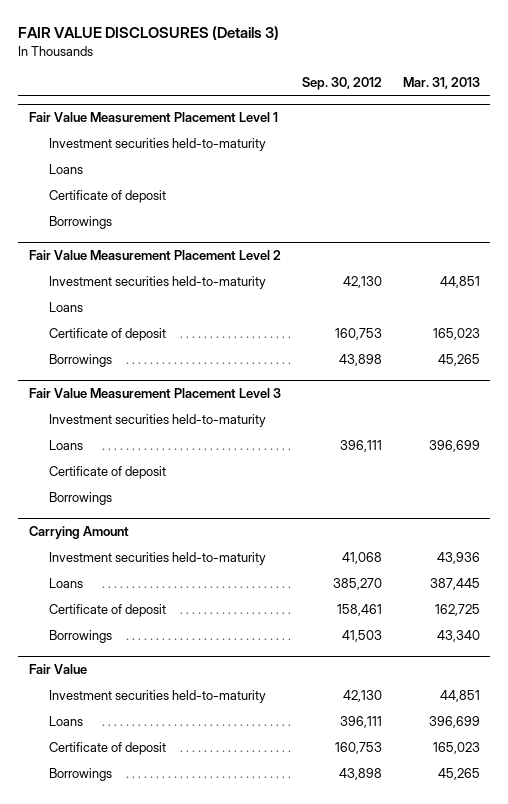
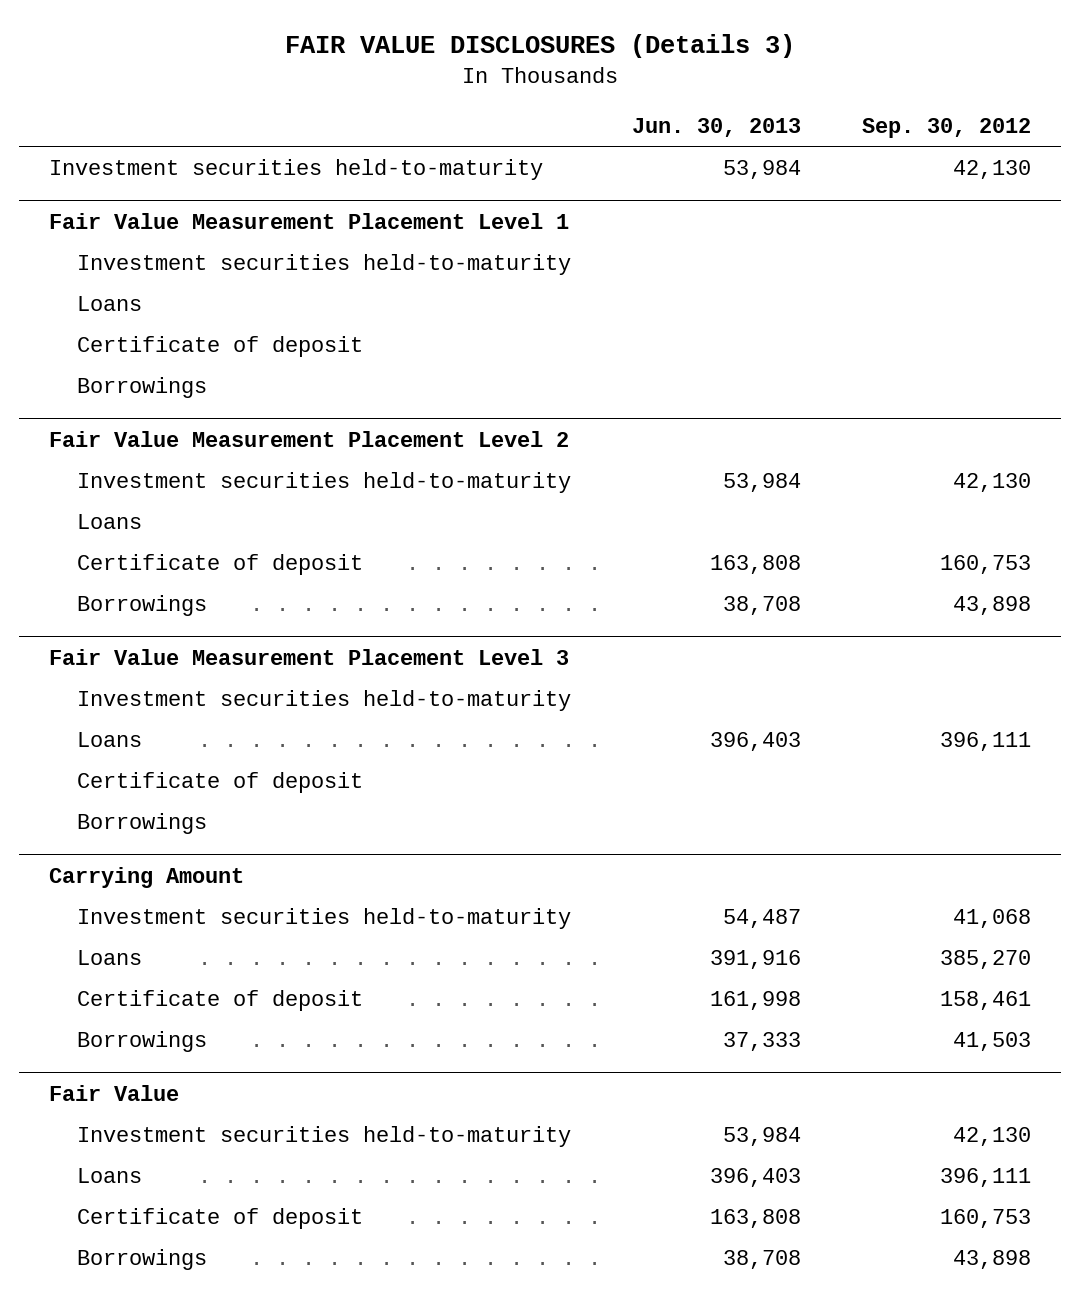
[402,76,480,89] Mar. 31, 2013 -> none
none -> [631,117,801,137] Jun. 30, 2013
none -> [49,158,544,180] Investment securities held-to-maturity

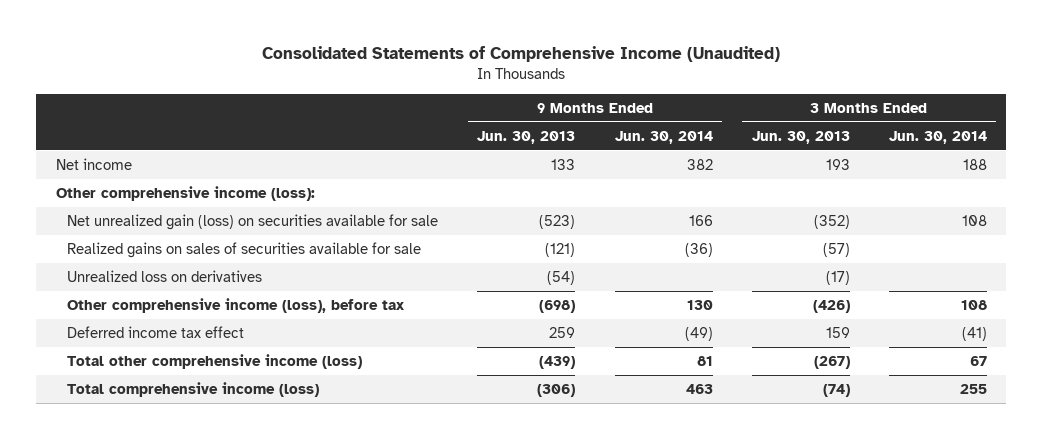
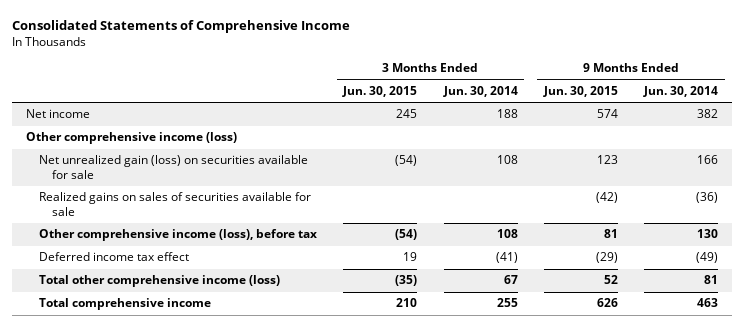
[262,46,781,63] Consolidated Statements of Comprehensive Income (Unaudited) -> [12,20,351,34] Consolidated Statements of Comprehensive Income
[477,130,576,144] Jun. 30, 2013 -> none
[751,130,850,144] Jun. 30, 2013 -> none
none -> [342,85,418,97] Jun. 30, 2015
none -> [543,85,619,97] Jun. 30, 2015
[55,185,315,201] Other comprehensive income (loss): -> [25,132,237,145] Other comprehensive income (loss)
[67,269,263,282] Unrealized loss on derivatives -> none
[67,381,320,397] Total comprehensive income (loss) -> [38,298,211,311] Total comprehensive income

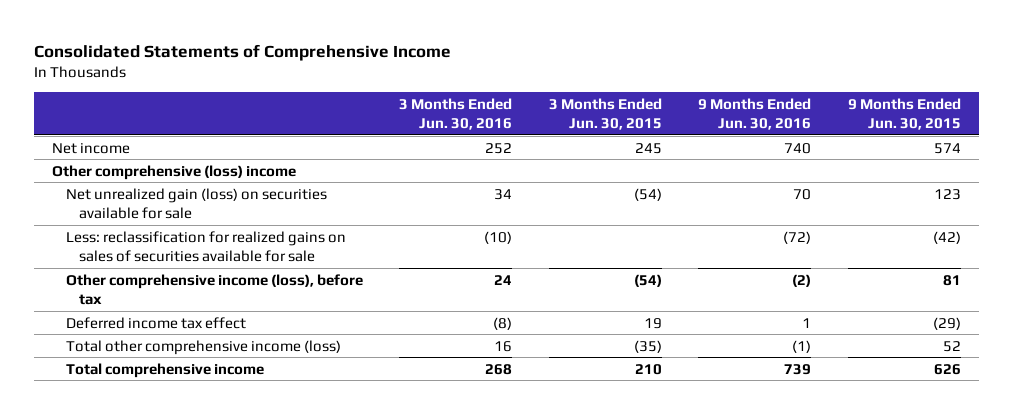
[442,85,518,97] Jun. 30, 2014 -> none
[643,85,719,97] Jun. 30, 2014 -> none
none -> [399,97,513,130] 3 Months Ended Jun. 30, 2016
none -> [698,97,812,130] 9 Months Ended Jun. 30, 2016
[25,132,237,145] Other comprehensive income (loss) -> [52,164,297,180] Other comprehensive (loss) income
[38,192,311,217] Realized gains on sales of securities available for sale -> [65,230,346,262] Less: reclassification for realized gains on sales of securities available for sale

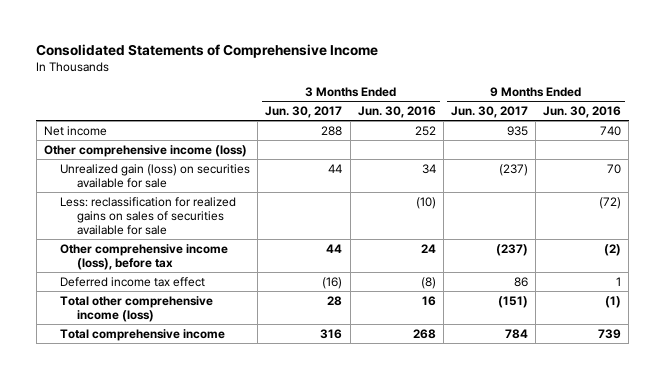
[548,97,662,130] 3 Months Ended Jun. 30, 2015 -> none
[847,97,961,130] 9 Months Ended Jun. 30, 2015 -> none
none -> [265,106,343,119] Jun. 30, 2017
none -> [451,106,529,119] Jun. 30, 2017
[52,164,297,180] Other comprehensive (loss) income -> [43,144,247,157] Other comprehensive income (loss)
[65,187,327,219] Net unrealized gain (loss) on securities available for sale -> [60,163,251,188] Unrealized gain (loss) on securities available for sale

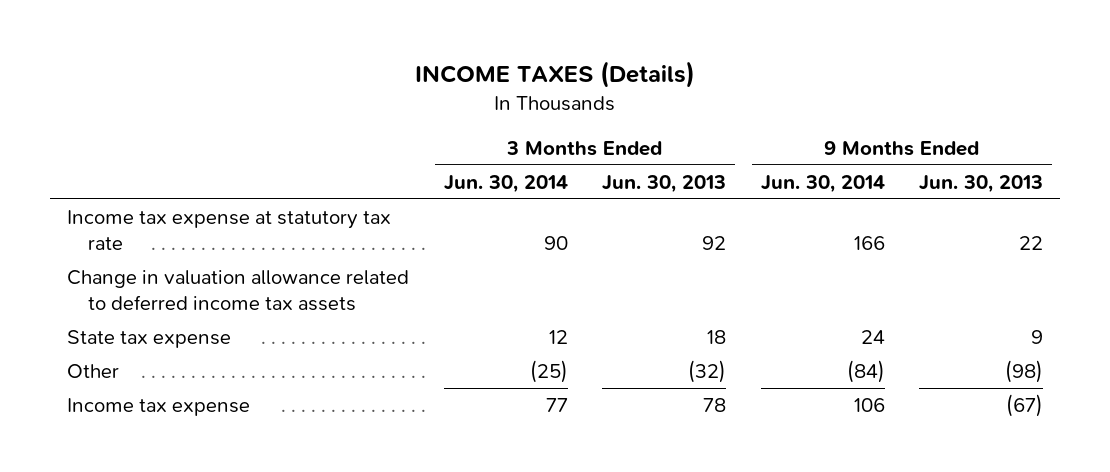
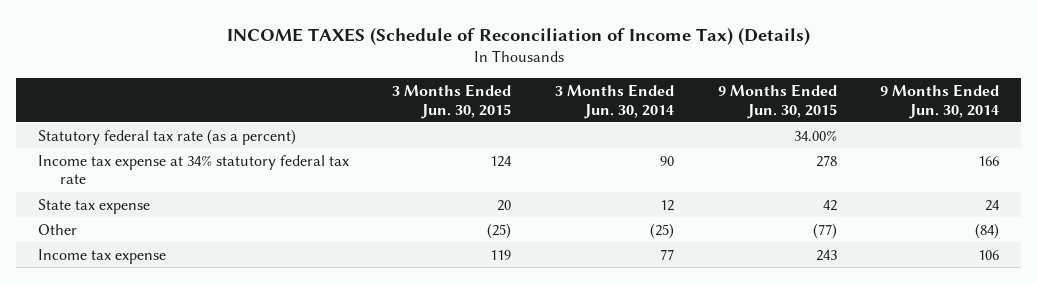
[415,60,696,88] INCOME TAXES (Details) -> [226,26,810,45] INCOME TAXES (Schedule of Reconciliation of Income Tax) (Details)
[602,174,727,193] Jun. 30, 2013 -> none
[919,174,1044,193] Jun. 30, 2013 -> none
none -> [392,83,512,119] 3 Months Ended Jun. 30, 2015
none -> [717,83,837,119] 9 Months Ended Jun. 30, 2015
[66,270,409,312] Change in valuation allowance related to deferred income tax assets -> none
none -> [37,128,296,145] Statutory federal tax rate (as a percent)
[66,210,391,251] Income tax expense at statutory tax rate -> [37,154,349,185] Income tax expense at 34% statutory federal tax rate

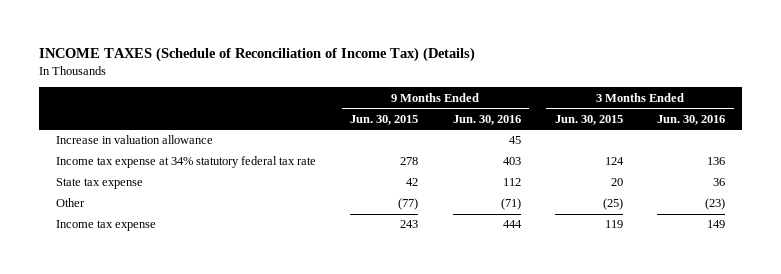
[555,83,675,119] 3 Months Ended Jun. 30, 2014 -> none
[880,83,1000,119] 9 Months Ended Jun. 30, 2014 -> none
none -> [452,114,521,125] Jun. 30, 2016
none -> [657,114,726,125] Jun. 30, 2016
[37,128,296,145] Statutory federal tax rate (as a percent) -> none
none -> [56,135,214,145] Increase in valuation allowance

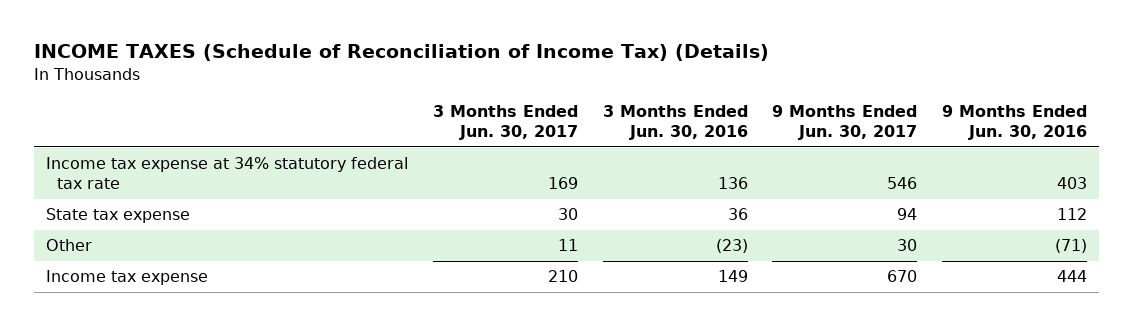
[350,114,419,125] Jun. 30, 2015 -> none
[554,114,623,125] Jun. 30, 2015 -> none
none -> [432,105,578,140] 3 Months Ended Jun. 30, 2017
none -> [772,105,918,140] 9 Months Ended Jun. 30, 2017
[56,135,214,145] Increase in valuation allowance -> none

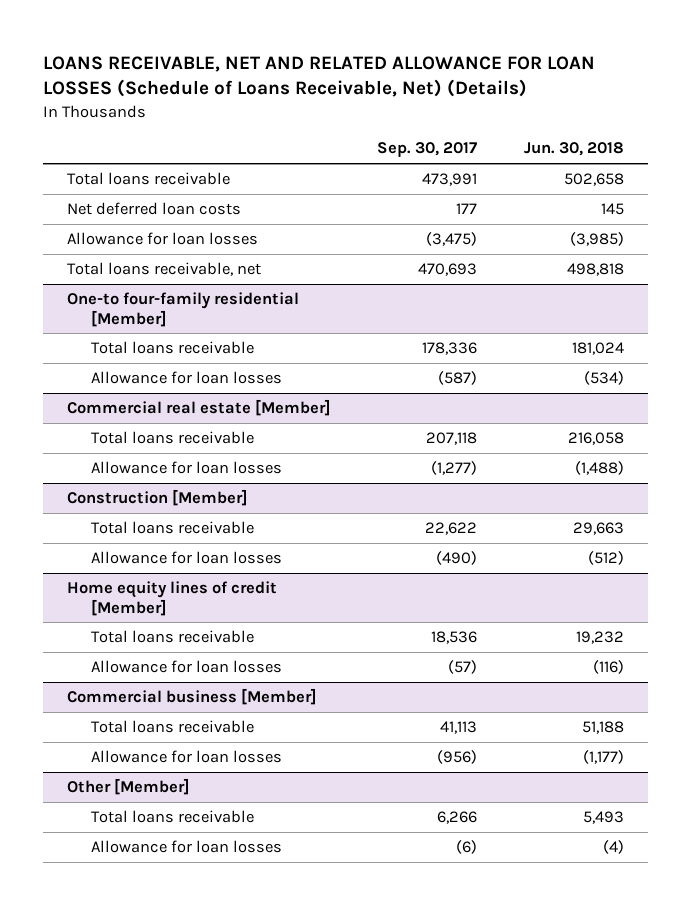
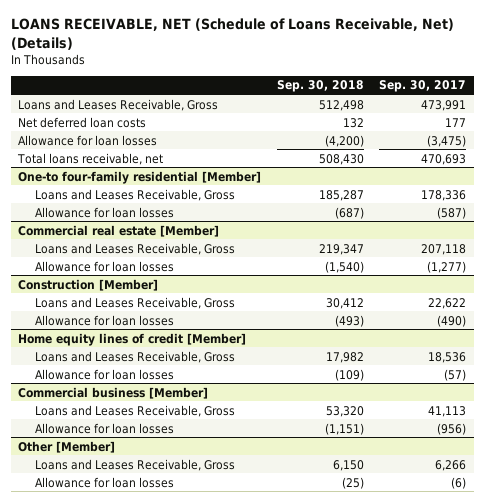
[43,55,596,98] LOANS RECEIVABLE, NET AND RELATED ALLOWANCE FOR LOAN LOSSES (Schedule of Loans Receivable, Net) (Details) -> [10,18,454,50] LOANS RECEIVABLE, NET (Schedule of Loans Receivable, Net) (Details)
[524,142,625,157] Jun. 30, 2018 -> none
none -> [276,80,364,93] Sep. 30, 2018
[66,172,230,186] Total loans receivable -> [18,98,219,111] Loans and Leases Receivable, Gross
[91,341,255,355] Total loans receivable -> [34,188,235,201] Loans and Leases Receivable, Gross
[91,431,255,445] Total loans receivable -> [34,242,235,255] Loans and Leases Receivable, Gross
[91,521,255,535] Total loans receivable -> [34,296,235,309] Loans and Leases Receivable, Gross
[91,630,255,644] Total loans receivable -> [34,350,235,363] Loans and Leases Receivable, Gross
[91,720,255,734] Total loans receivable -> [34,404,235,417] Loans and Leases Receivable, Gross
[91,810,255,824] Total loans receivable -> [34,458,235,471] Loans and Leases Receivable, Gross

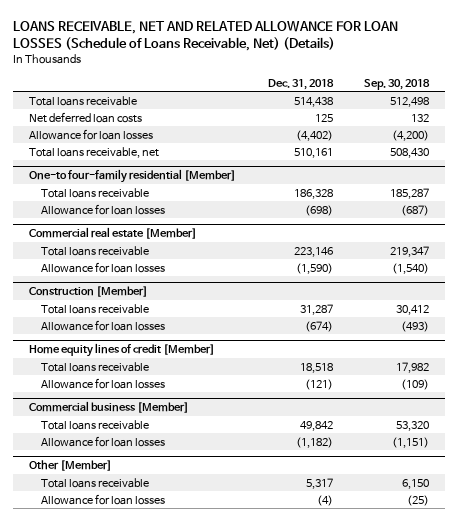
[10,18,454,50] LOANS RECEIVABLE, NET (Schedule of Loans Receivable, Net) (Details) -> [13,20,399,51] LOANS RECEIVABLE, NET AND RELATED ALLOWANCE FOR LOAN LOSSES (Schedule of Loans Receivable, Net) (Details)
[379,80,467,93] Sep. 30, 2017 -> none
none -> [267,78,334,90] Dec. 31, 2018
[18,98,219,111] Loans and Leases Receivable, Gross -> [29,95,138,106] Total loans receivable
[34,188,235,201] Loans and Leases Receivable, Gross -> [41,187,150,198] Total loans receivable
[34,242,235,255] Loans and Leases Receivable, Gross -> [41,245,150,256] Total loans receivable
[34,296,235,309] Loans and Leases Receivable, Gross -> [41,303,150,314] Total loans receivable
[34,350,235,363] Loans and Leases Receivable, Gross -> [41,361,150,372] Total loans receivable
[34,404,235,417] Loans and Leases Receivable, Gross -> [41,419,150,430] Total loans receivable
[34,458,235,471] Loans and Leases Receivable, Gross -> [41,477,150,488] Total loans receivable

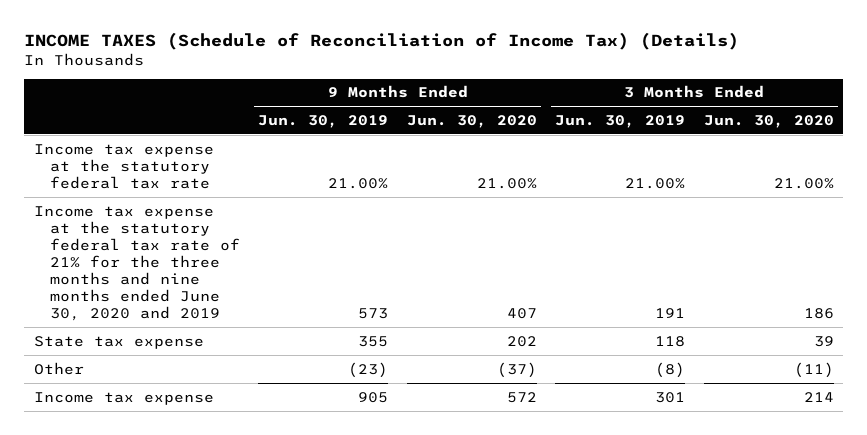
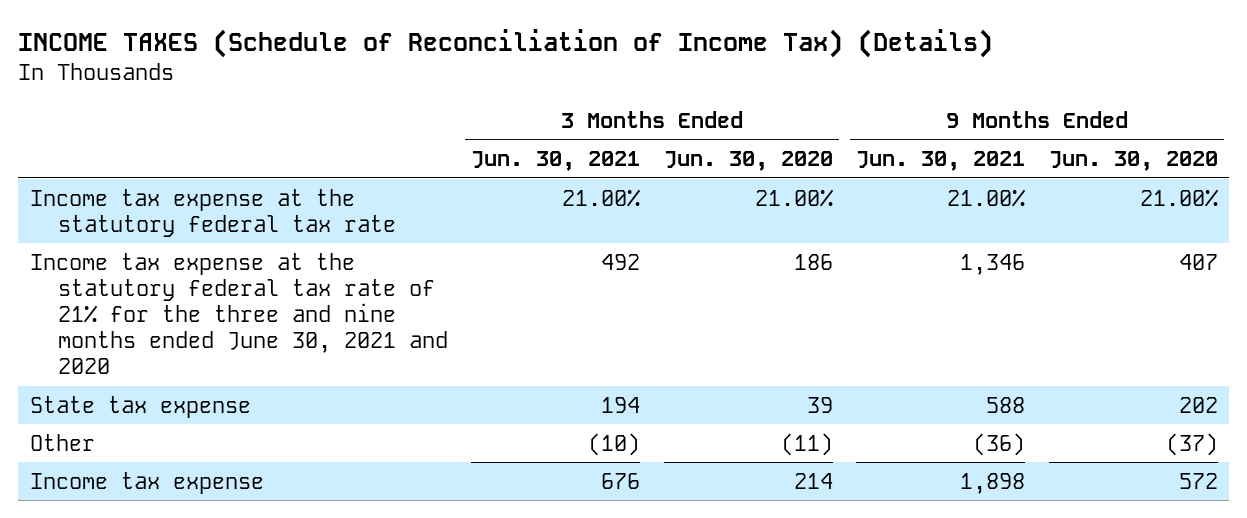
[258,114,389,128] Jun. 30, 2019 -> none
[555,114,686,128] Jun. 30, 2019 -> none
none -> [471,151,641,172] Jun. 30, 2021
none -> [856,151,1026,172] Jun. 30, 2021
[33,205,240,321] Income tax expense at the statutory federal tax rate of 21% for the three months and nine months ended June 30, 2020 and 2019 -> [29,252,448,375] Income tax expense at the statutory federal tax rate of 21% for the three and nine months ended June 30, 2021 and 2020

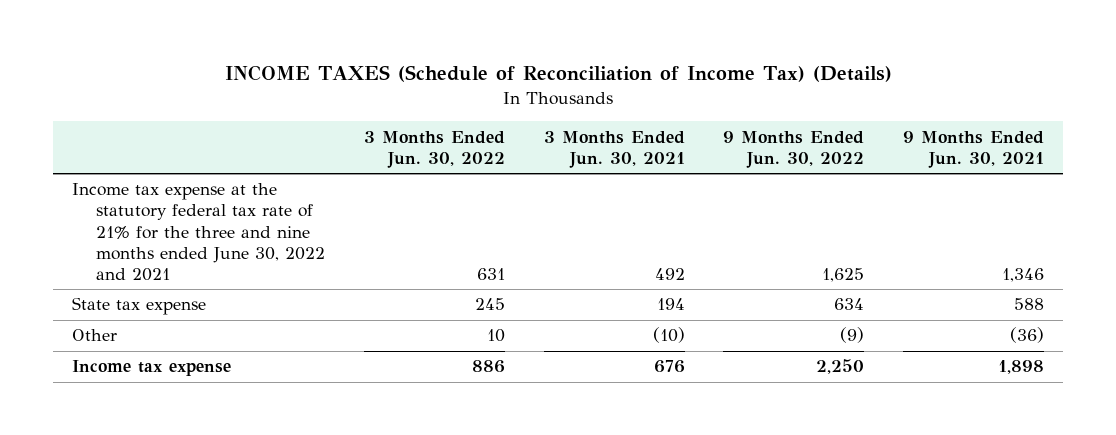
[663,151,833,172] Jun. 30, 2020 -> none
[1048,151,1218,172] Jun. 30, 2020 -> none
none -> [363,130,505,168] 3 Months Ended Jun. 30, 2022
none -> [723,130,865,168] 9 Months Ended Jun. 30, 2022
[29,188,396,237] Income tax expense at the statutory federal tax rate -> none
[29,252,448,375] Income tax expense at the statutory federal tax rate of 21% for the three and nine months ended June 30, 2021 and 2020 -> [72,183,326,281] Income tax expense at the statutory federal tax rate of 21% for the three and nine months ended June 30, 2022 and 2021

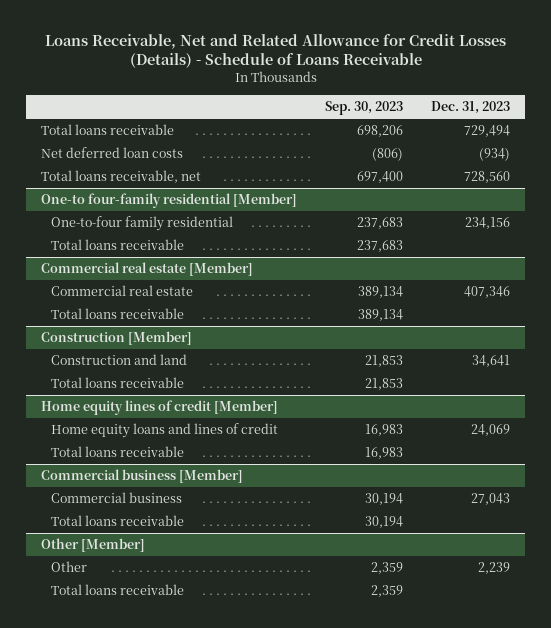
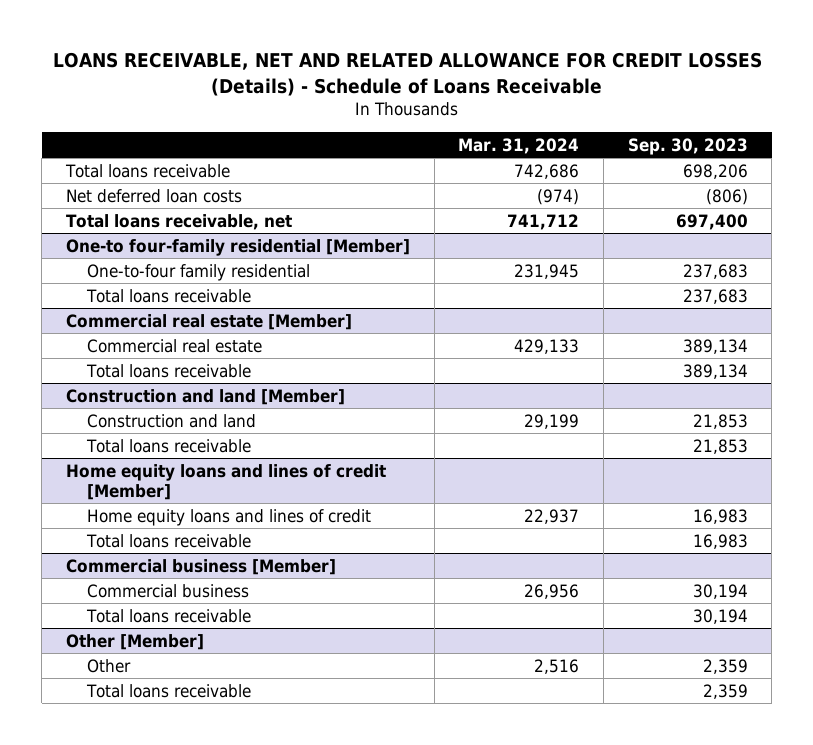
[44,33,506,69] Loans Receivable, Net and Related Allowance for Credit Losses (Details) - Schedule of Loans Receivable -> [52,52,762,97] LOANS RECEIVABLE, NET AND RELATED ALLOWANCE FOR CREDIT LOSSES (Details) - Schedule of Loans Receivable
[431,100,511,114] Dec. 31, 2023 -> none
none -> [458,137,580,154] Mar. 31, 2024
[40,331,192,346] Construction [Member] -> [65,388,345,405] Construction and land [Member]
[40,400,278,416] Home equity lines of credit [Member] -> [65,463,386,500] Home equity loans and lines of credit [Member]

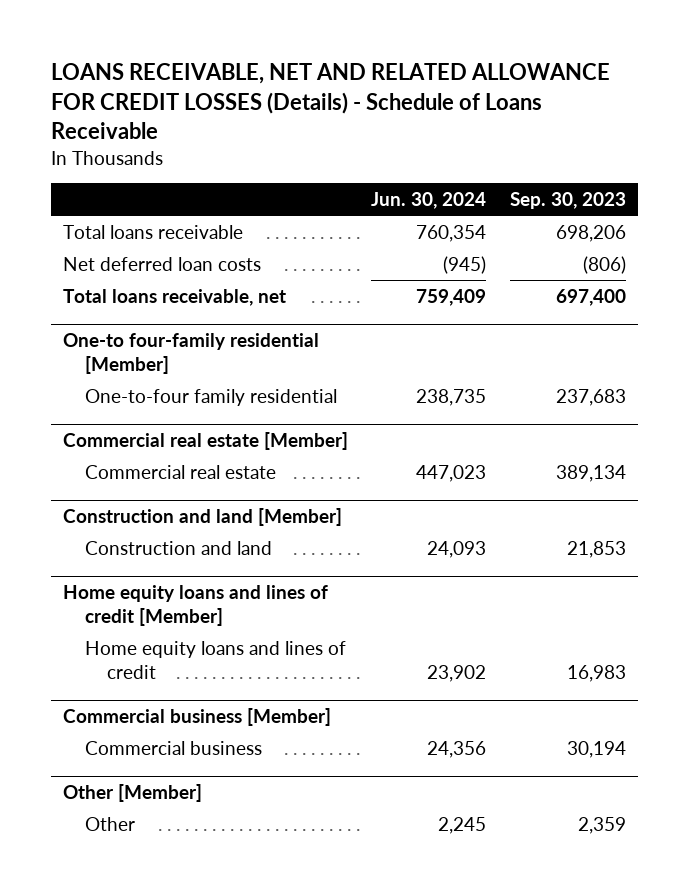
[458,137,580,154] Mar. 31, 2024 -> none
none -> [371,192,487,210] Jun. 30, 2024
[86,288,252,303] Total loans receivable -> none
[86,363,252,378] Total loans receivable -> none
[86,438,252,453] Total loans receivable -> none
[86,533,252,548] Total loans receivable -> none
[86,608,252,623] Total loans receivable -> none
[86,683,252,698] Total loans receivable -> none

